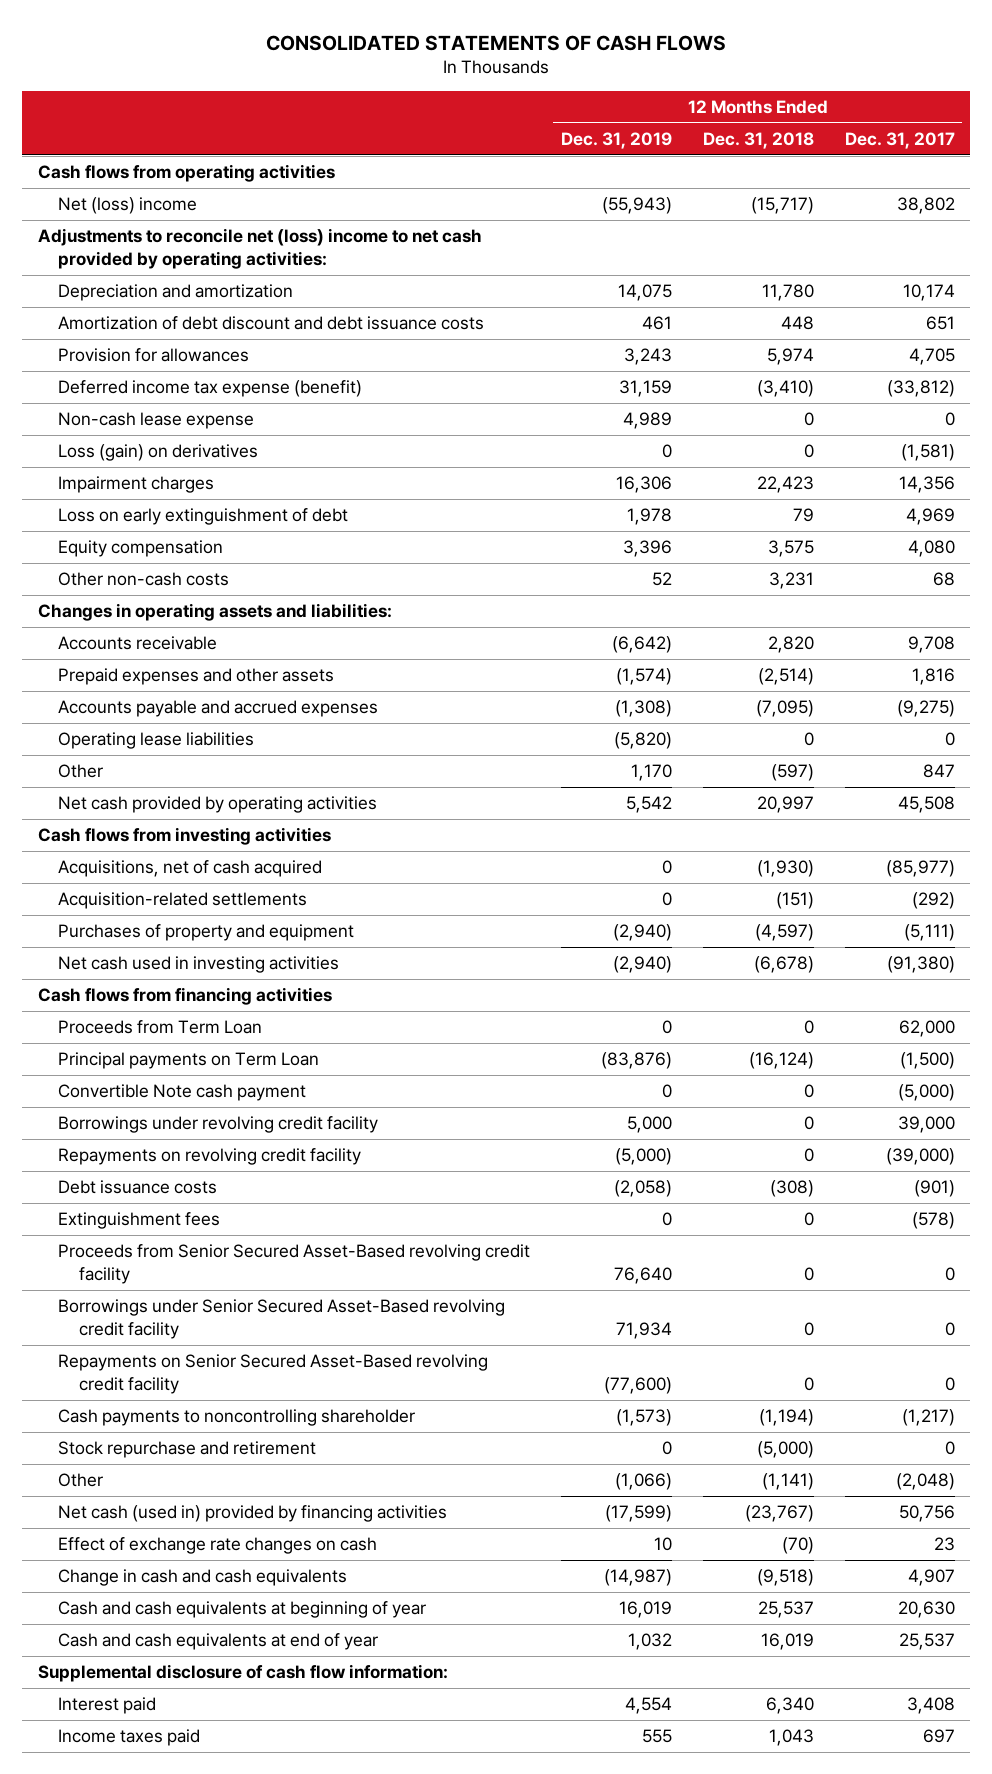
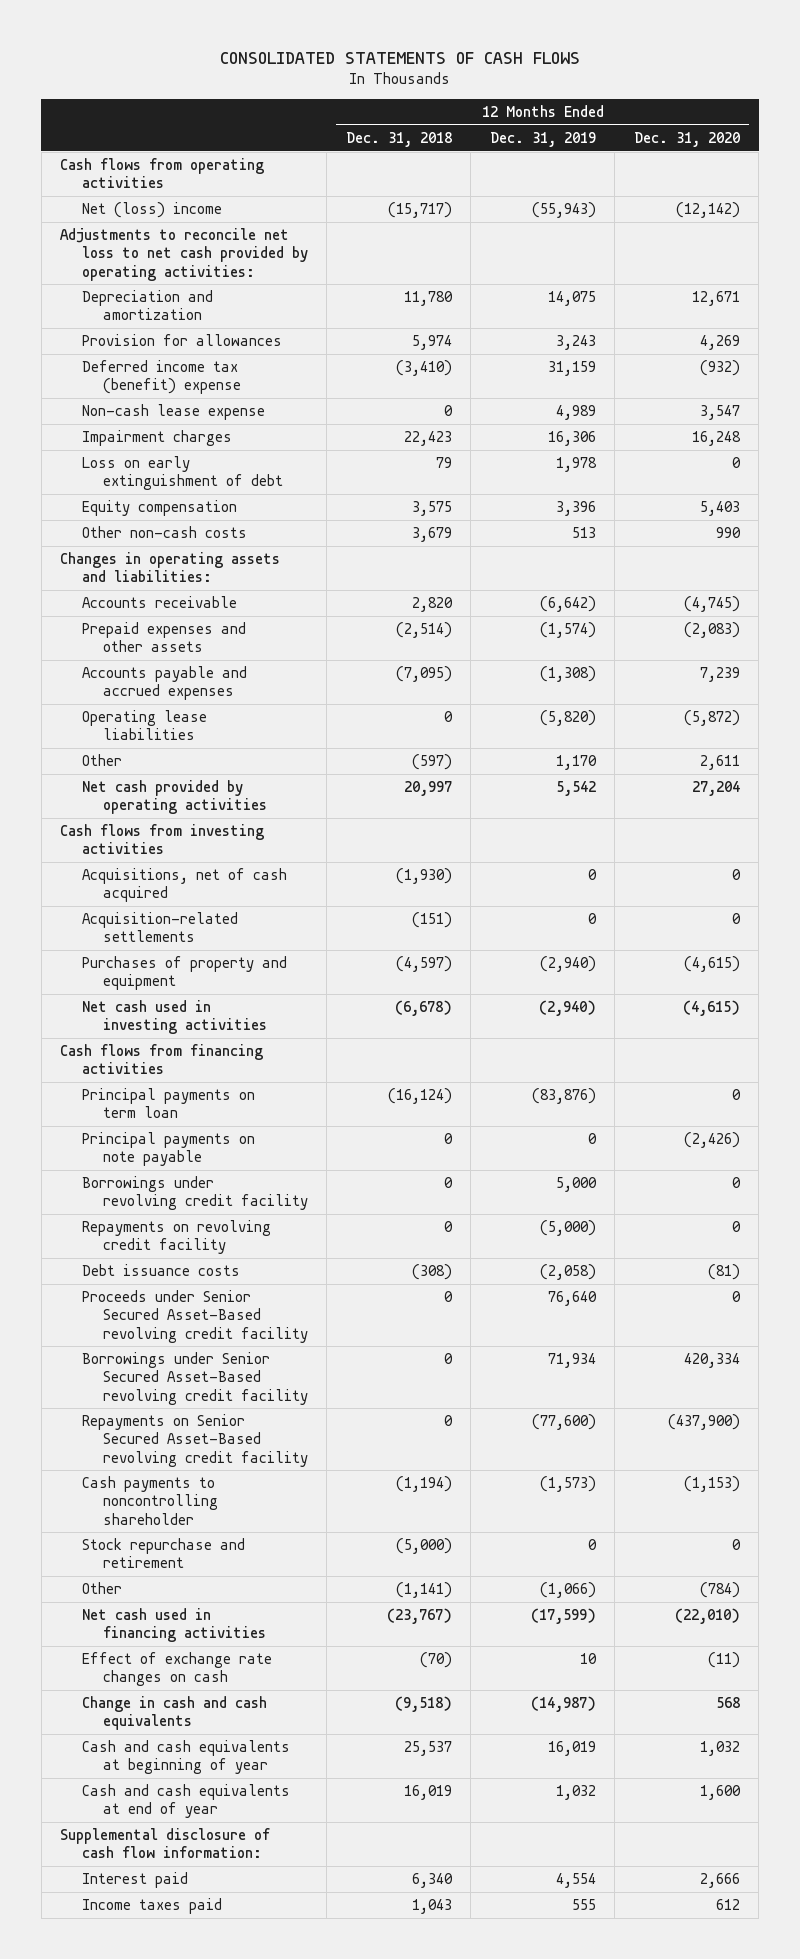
[844,131,955,149] Dec. 31, 2017 -> none
none -> [633,131,740,147] Dec. 31, 2020
[37,228,482,269] Adjustments to reconcile net (loss) income to net cash provided by operating activities: -> [60,228,308,281] Adjustments to reconcile net loss to net cash provided by operating activities:
[58,316,485,331] Amortization of debt discount and debt issuance costs -> none
[58,380,363,398] Deferred income tax expense (benefit) -> [81,360,241,395] Deferred income tax (benefit) expense
[58,444,259,462] Loss (gain) on derivatives -> none
[652,572,673,587] 52 -> [571,527,596,539] 513
[768,572,814,590] 3,231 -> [411,527,452,543] 3,679
[58,1020,263,1035] Proceeds from Term Loan -> none
[58,1084,307,1102] Convertible Note cash payment -> none
[58,1052,320,1070] Principal payments on Term Loan -> [81,1088,255,1119] Principal payments on term loan
none -> [81,1132,255,1167] Principal payments on note payable
[58,1212,221,1230] Extinguishment fees -> none
[58,1244,531,1284] Proceeds from Senior Secured Asset-Based revolving credit facility -> [81,1290,308,1343] Proceeds under Senior Secured Asset-Based revolving credit facility
[58,1505,448,1523] Net cash (used in) provided by financing activities -> [81,1608,266,1643] Net cash used in financing activities

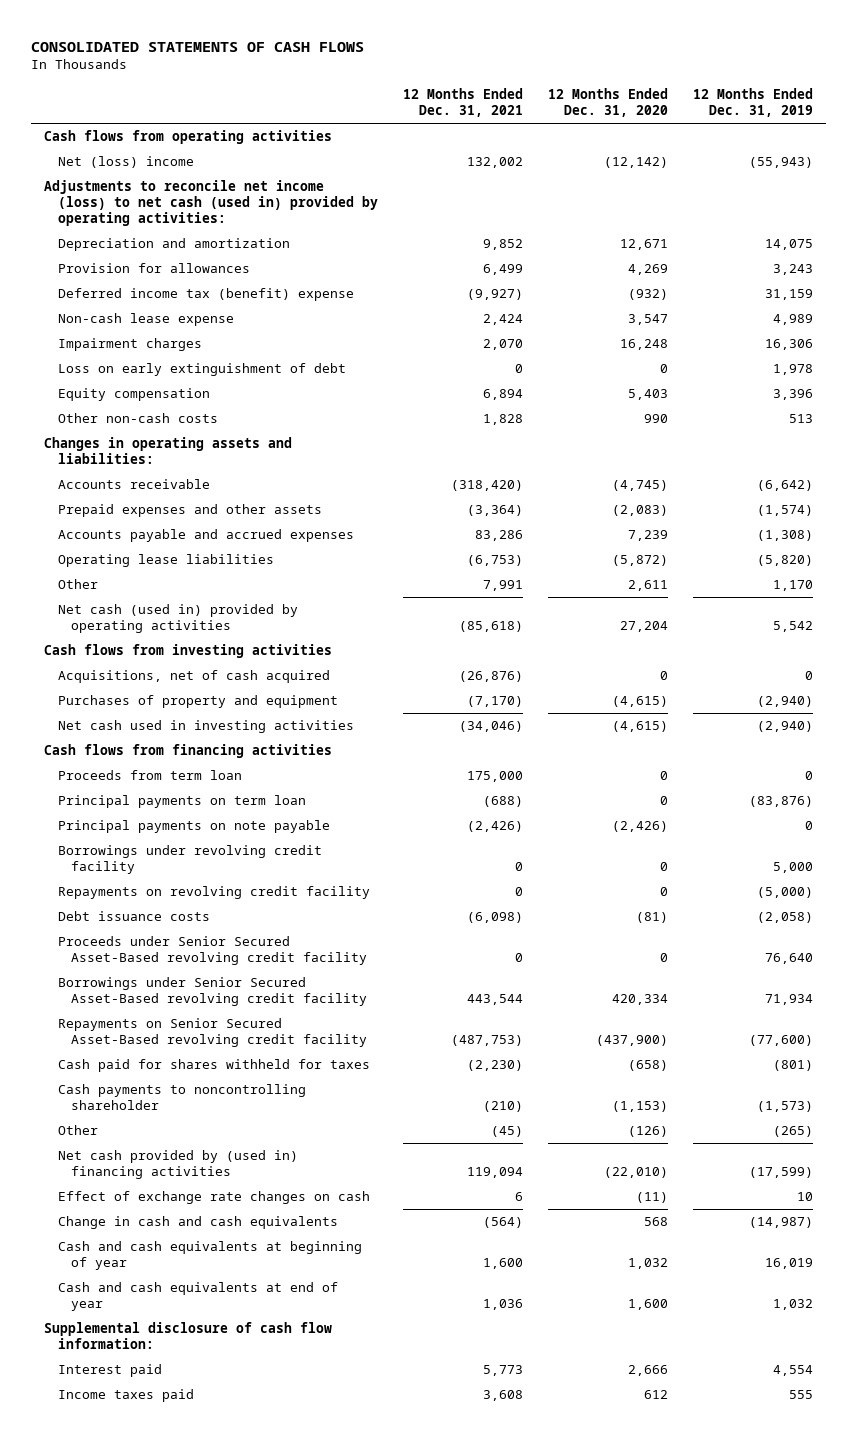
[345,131,452,147] Dec. 31, 2018 -> none
none -> [402,88,523,118] 12 Months Ended Dec. 31, 2021
[60,228,308,281] Adjustments to reconcile net loss to net cash provided by operating activities: -> [44,180,378,227] Adjustments to reconcile net income (loss) to net cash (used in) provided by operating activities:
[81,780,267,815] Net cash provided by operating activities -> [57,604,298,634] Net cash (used in) provided by operating activities
[81,912,238,943] Acquisition-related settlements -> none
none -> [57,770,242,781] Proceeds from term loan
none -> [57,1059,370,1073] Cash paid for shares withheld for taxes
[81,1538,245,1569] Stock repurchase and retirement -> none
[539,1582,596,1599] (1,066) -> [773,1126,814,1138] (265)
[699,1582,740,1599] (784) -> [627,1126,668,1138] (126)
[81,1608,266,1643] Net cash used in financing activities -> [57,1150,298,1180] Net cash provided by (used in) financing activities

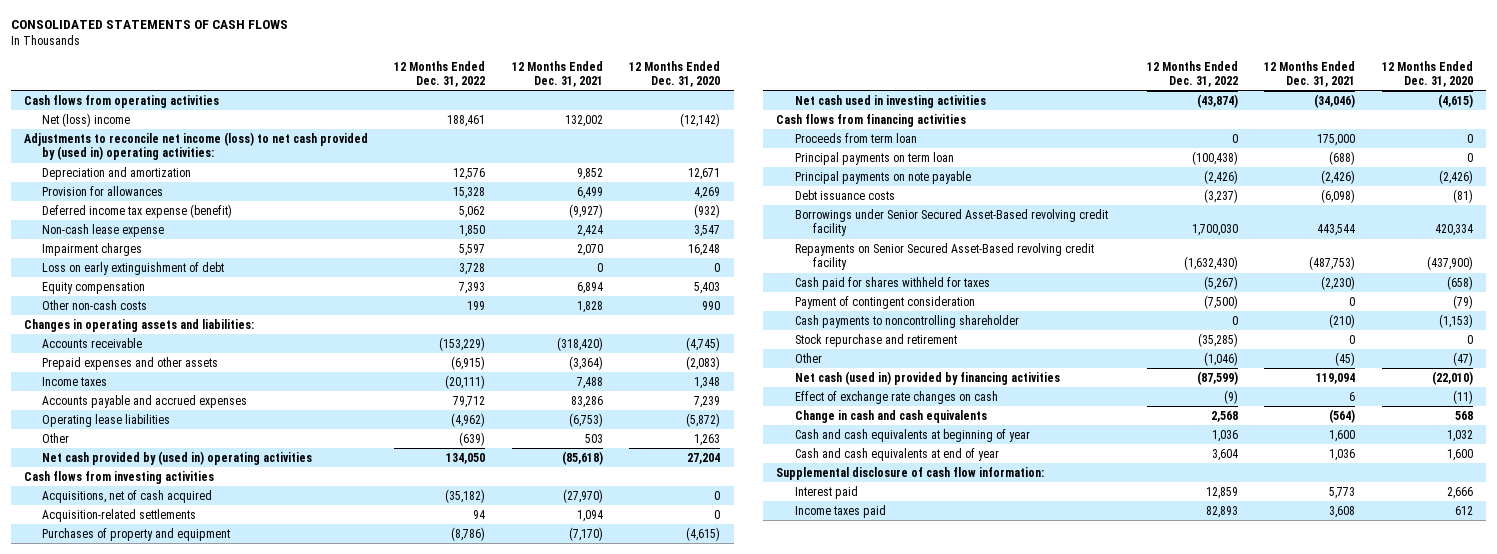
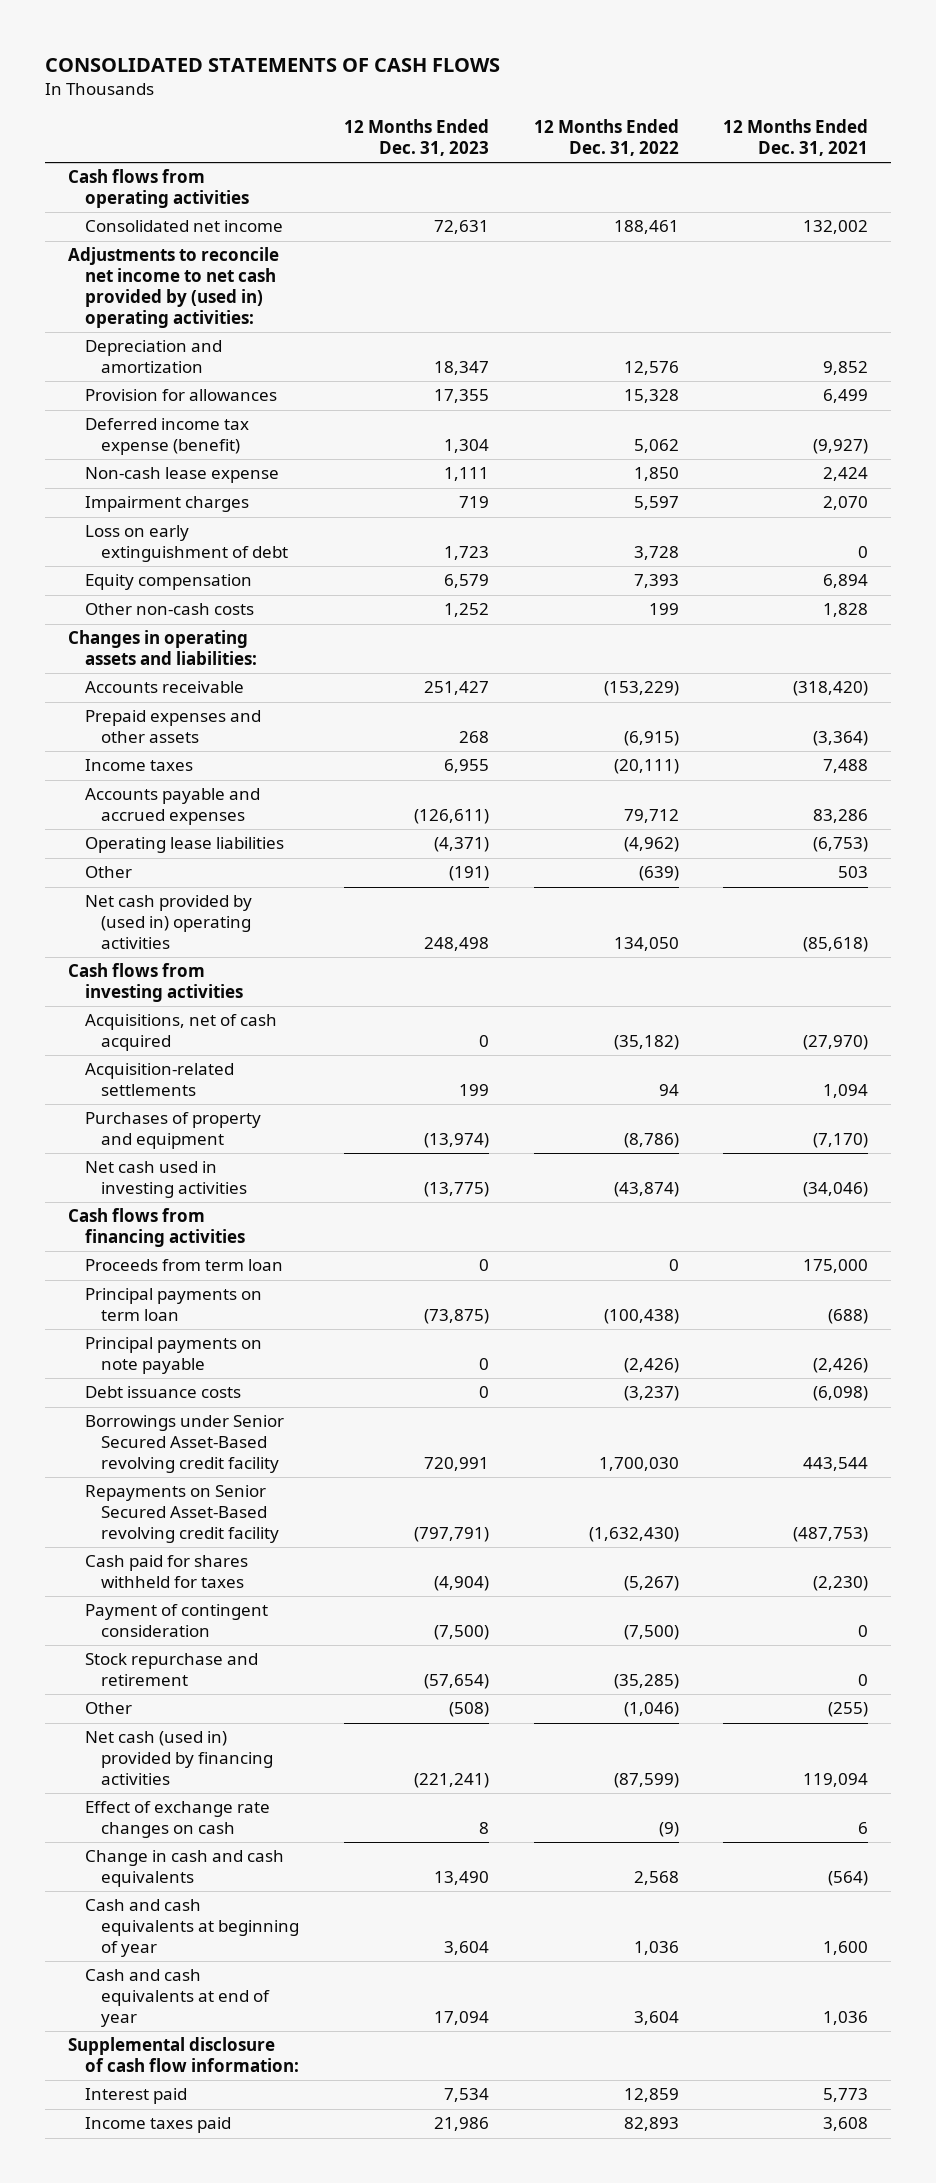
[629,60,721,88] 12 Months Ended Dec. 31, 2020 -> none
none -> [344,119,490,157] 12 Months Ended Dec. 31, 2023
[42,112,131,127] Net (loss) income -> [84,220,283,233] Consolidated net income
[23,131,368,161] Adjustments to reconcile net income (loss) to net cash provided by (used in) operating activities: -> [67,247,279,329] Adjustments to reconcile net income to net cash provided by (used in) operating activities:
[794,314,1019,328] Cash payments to noncontrolling shareholder -> none
[1335,351,1356,366] (45) -> [828,1702,869,1718] (255)

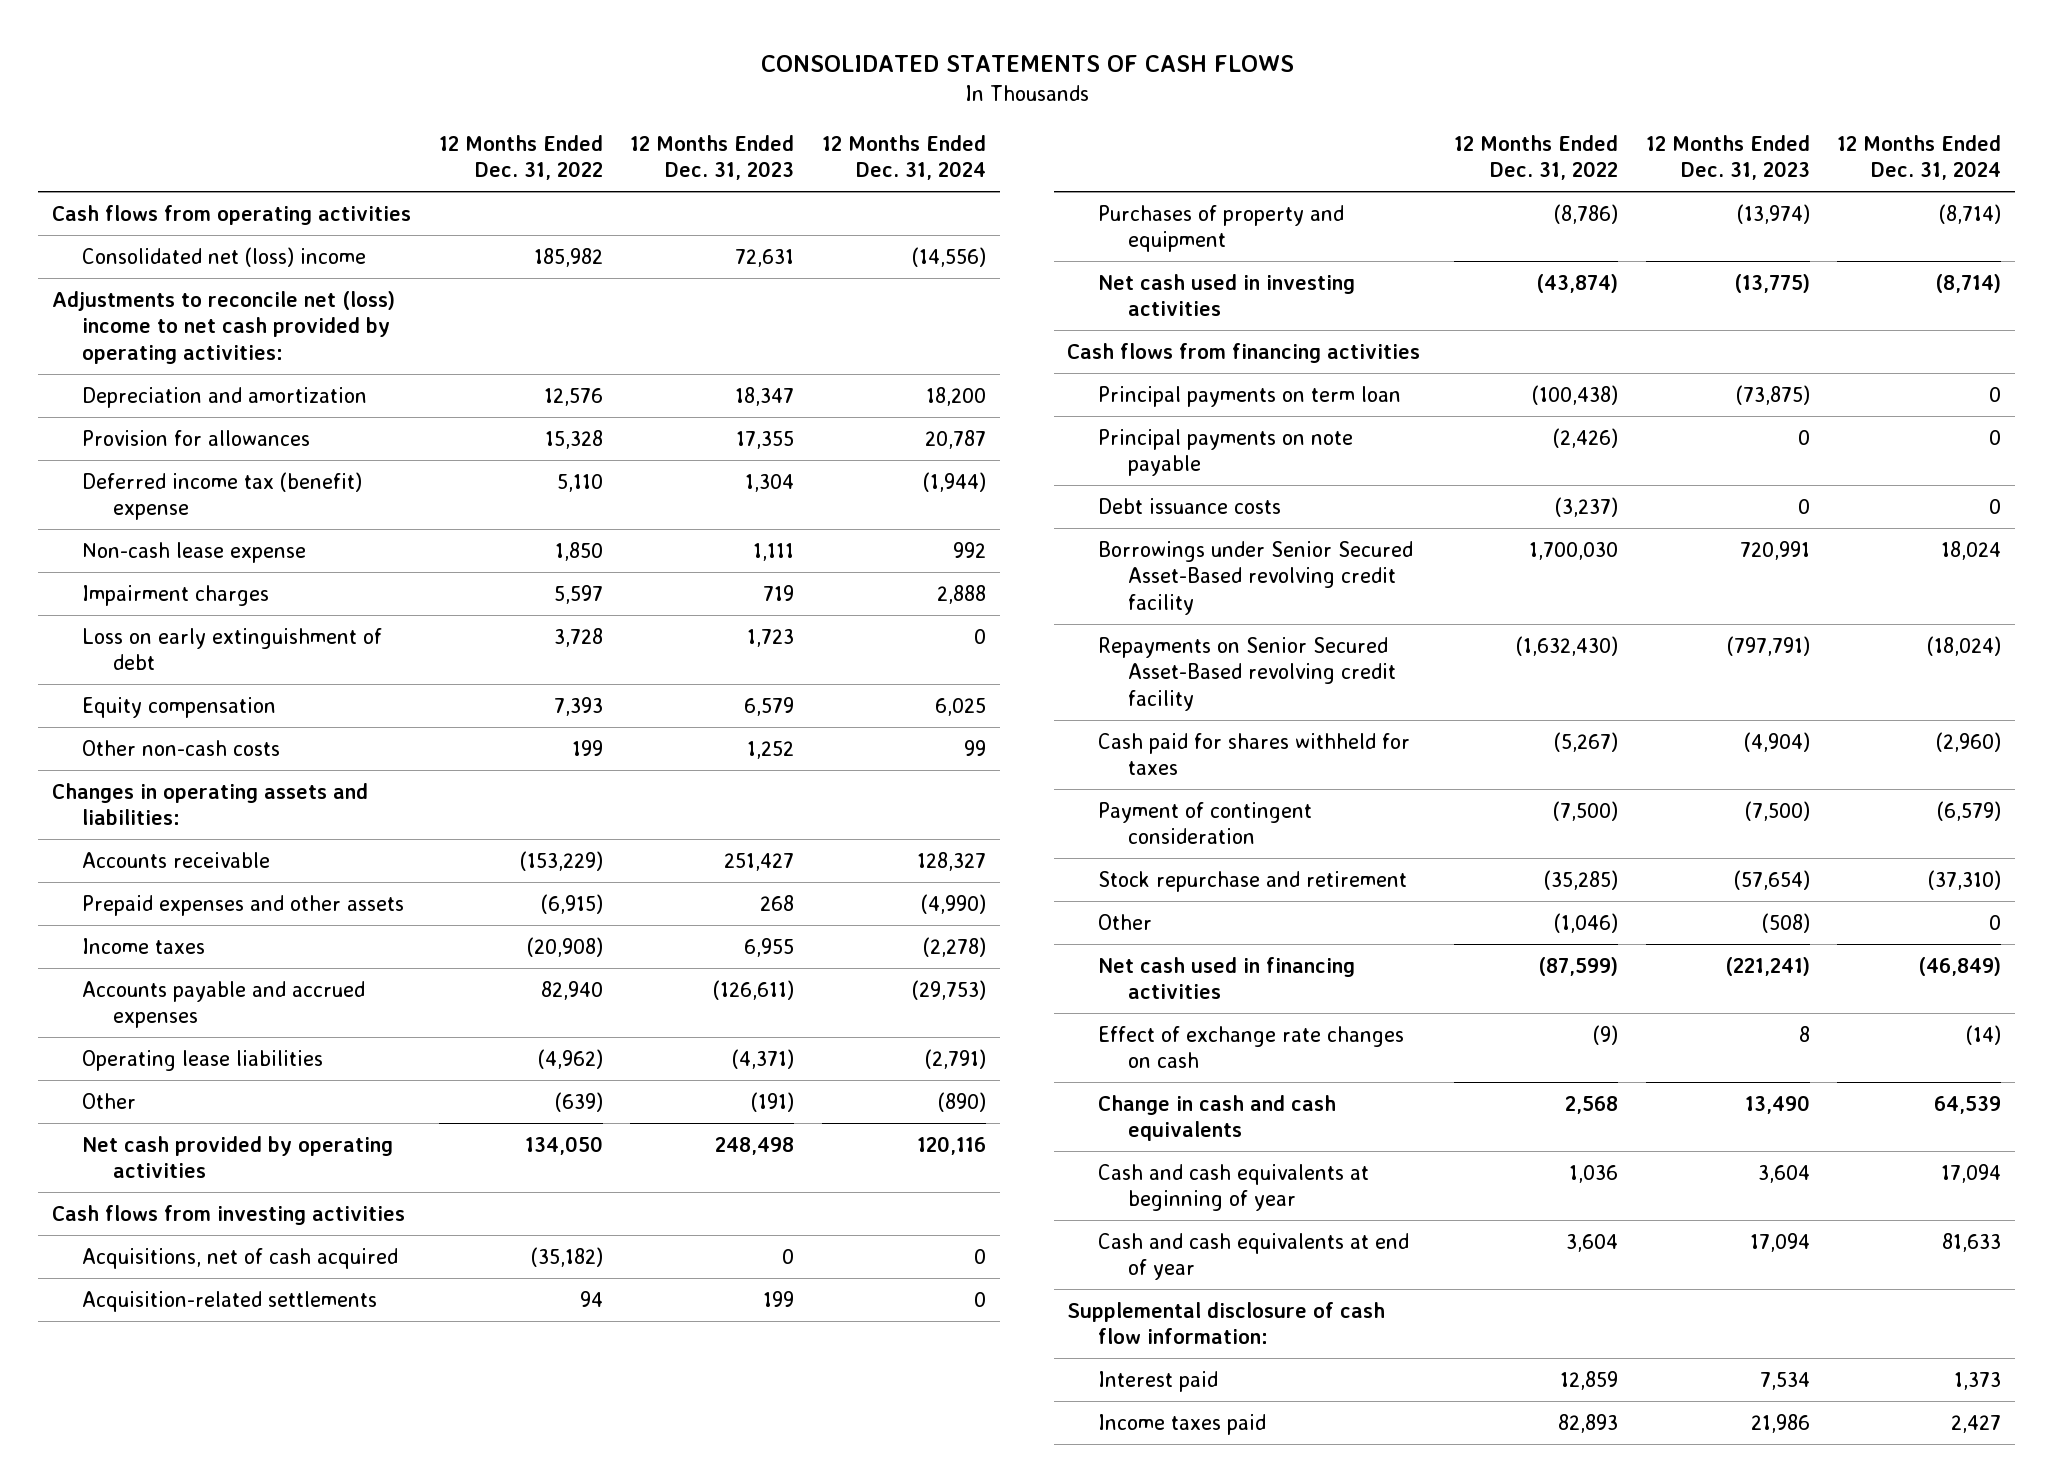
[723,119,869,157] 12 Months Ended Dec. 31, 2021 -> none
none -> [822,134,987,181] 12 Months Ended Dec. 31, 2024
[84,220,283,233] Consolidated net income -> [82,246,367,267] Consolidated net (loss) income
[613,220,679,235] 188,461 -> [533,247,603,267] 185,982
[67,247,279,329] Adjustments to reconcile net income to net cash provided by (used in) operating activities: -> [52,290,396,364] Adjustments to reconcile net (loss) income to net cash provided by operating activities:
[84,418,249,456] Deferred income tax expense (benefit) -> [82,471,363,521] Deferred income tax (benefit) expense
[633,439,679,454] 5,062 -> [556,473,603,492] 5,110
[613,759,679,775] (20,111) -> [526,936,603,957] (20,908)
[623,809,679,824] 79,712 -> [540,980,603,1000] 82,940
[84,895,252,950] Net cash provided by (used in) operating activities -> [82,1135,394,1179] Net cash provided by operating activities
[84,1259,283,1272] Proceeds from term loan -> none
[84,1731,274,1786] Net cash (used in) provided by financing activities -> [1097,956,1355,1000] Net cash used in financing activities

